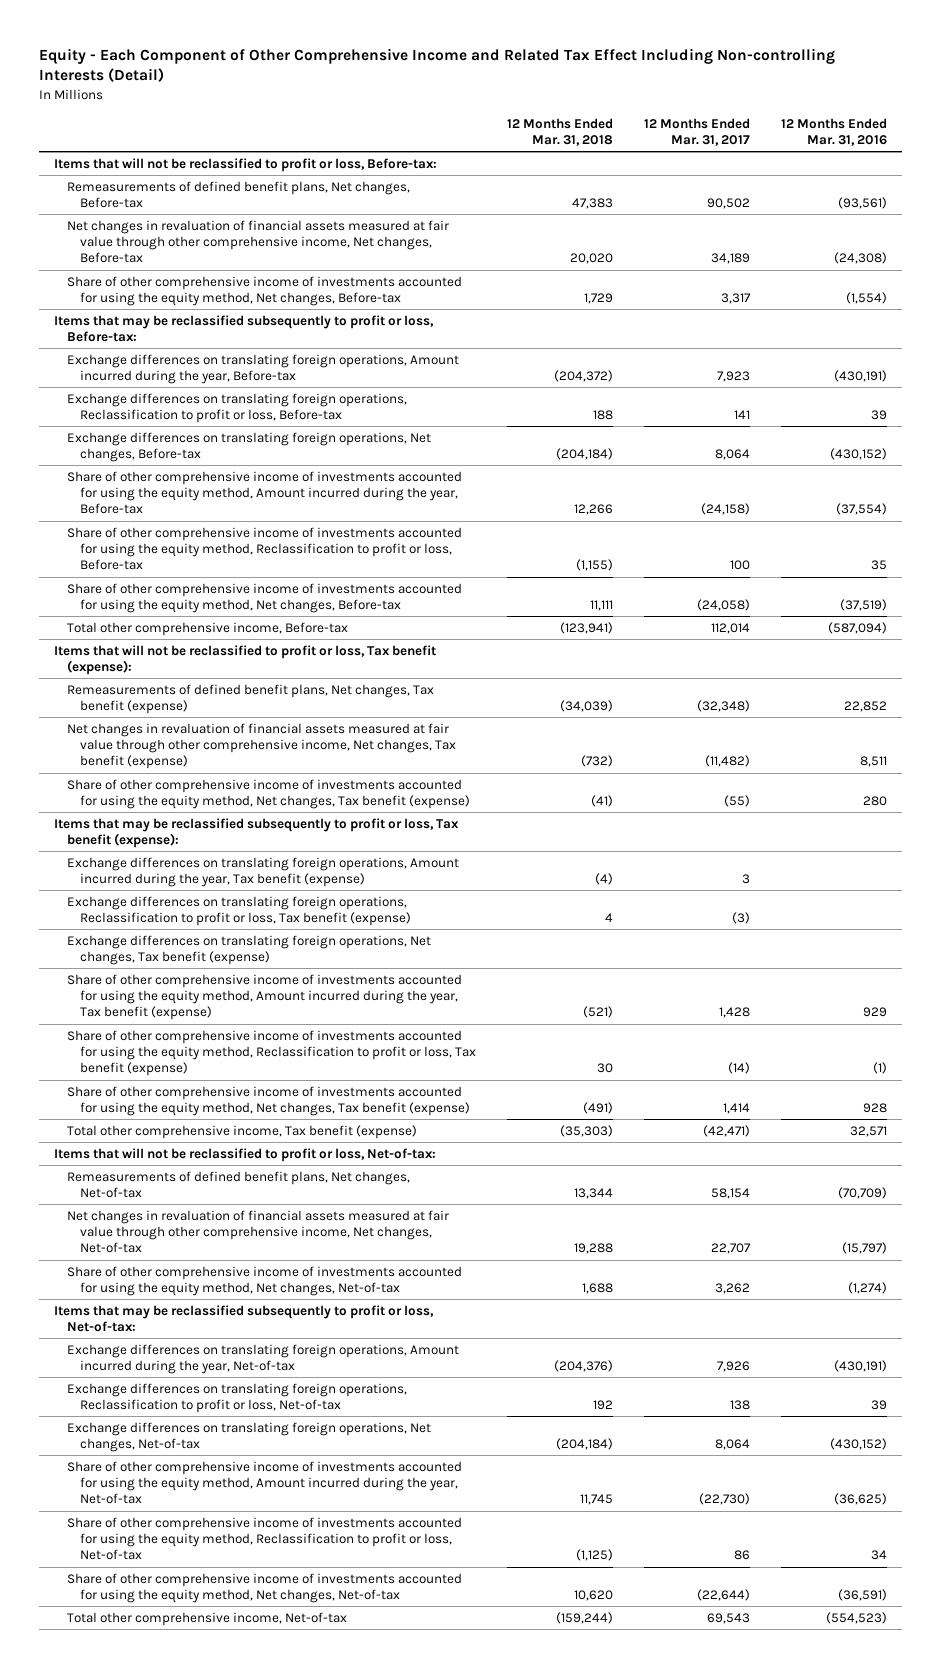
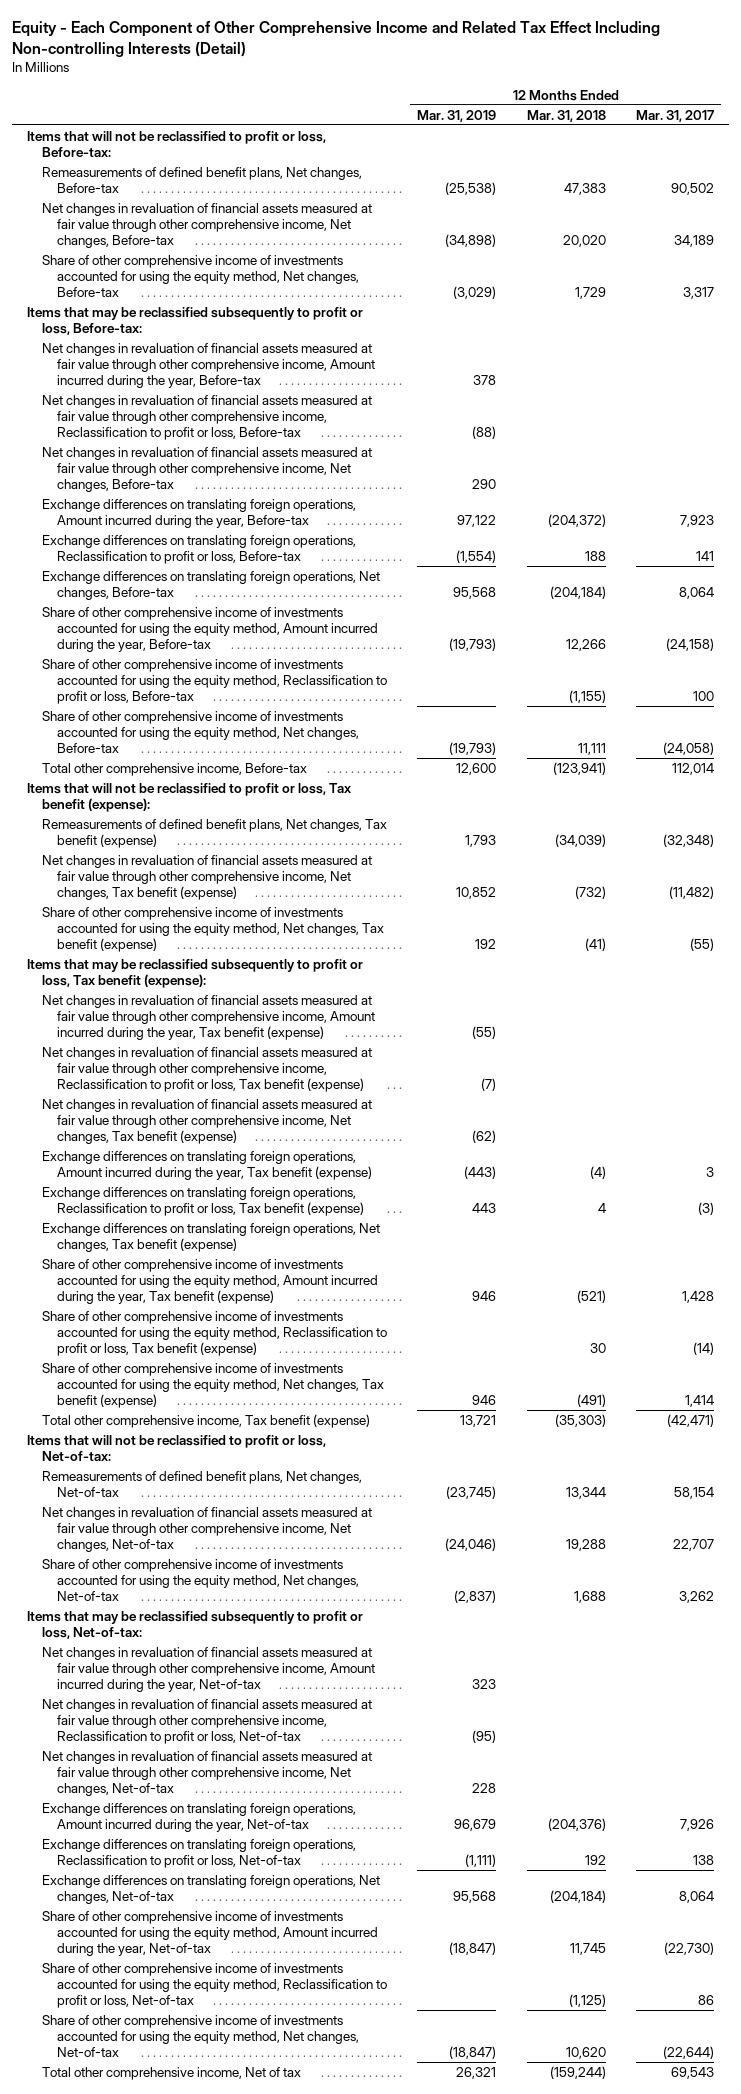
[780,117,887,146] 12 Months Ended Mar. 31, 2016 -> none
none -> [417,109,497,122] Mar. 31, 2019
none -> [42,342,376,389] Net changes in revaluation of financial assets measured at fair value through other comprehensive income, Amount incurred during the year, Before-tax
none -> [42,394,373,441] Net changes in revaluation of financial assets measured at fair value through other comprehensive income, Reclassification to profit or loss, Before-tax
none -> [42,446,373,493] Net changes in revaluation of financial assets measured at fair value through other comprehensive income, Net changes, Before-tax
none -> [42,994,376,1041] Net changes in revaluation of financial assets measured at fair value through other comprehensive income, Amount incurred during the year, Tax benefit (expense)
none -> [42,1046,373,1093] Net changes in revaluation of financial assets measured at fair value through other comprehensive income, Reclassification to profit or loss, Tax benefit (expense)
none -> [42,1098,373,1145] Net changes in revaluation of financial assets measured at fair value through other comprehensive income, Net changes, Tax benefit (expense)
none -> [42,1646,376,1693] Net changes in revaluation of financial assets measured at fair value through other comprehensive income, Amount incurred during the year, Net-of-tax
none -> [42,1698,373,1745] Net changes in revaluation of financial assets measured at fair value through other comprehensive income, Reclassification to profit or loss, Net-of-tax
none -> [42,1750,373,1797] Net changes in revaluation of financial assets measured at fair value through other comprehensive income, Net changes, Net-of-tax
[66,1611,347,1626] Total other comprehensive income, Net-of-tax -> [42,2066,302,2080] Total other comprehensive income, Net of tax

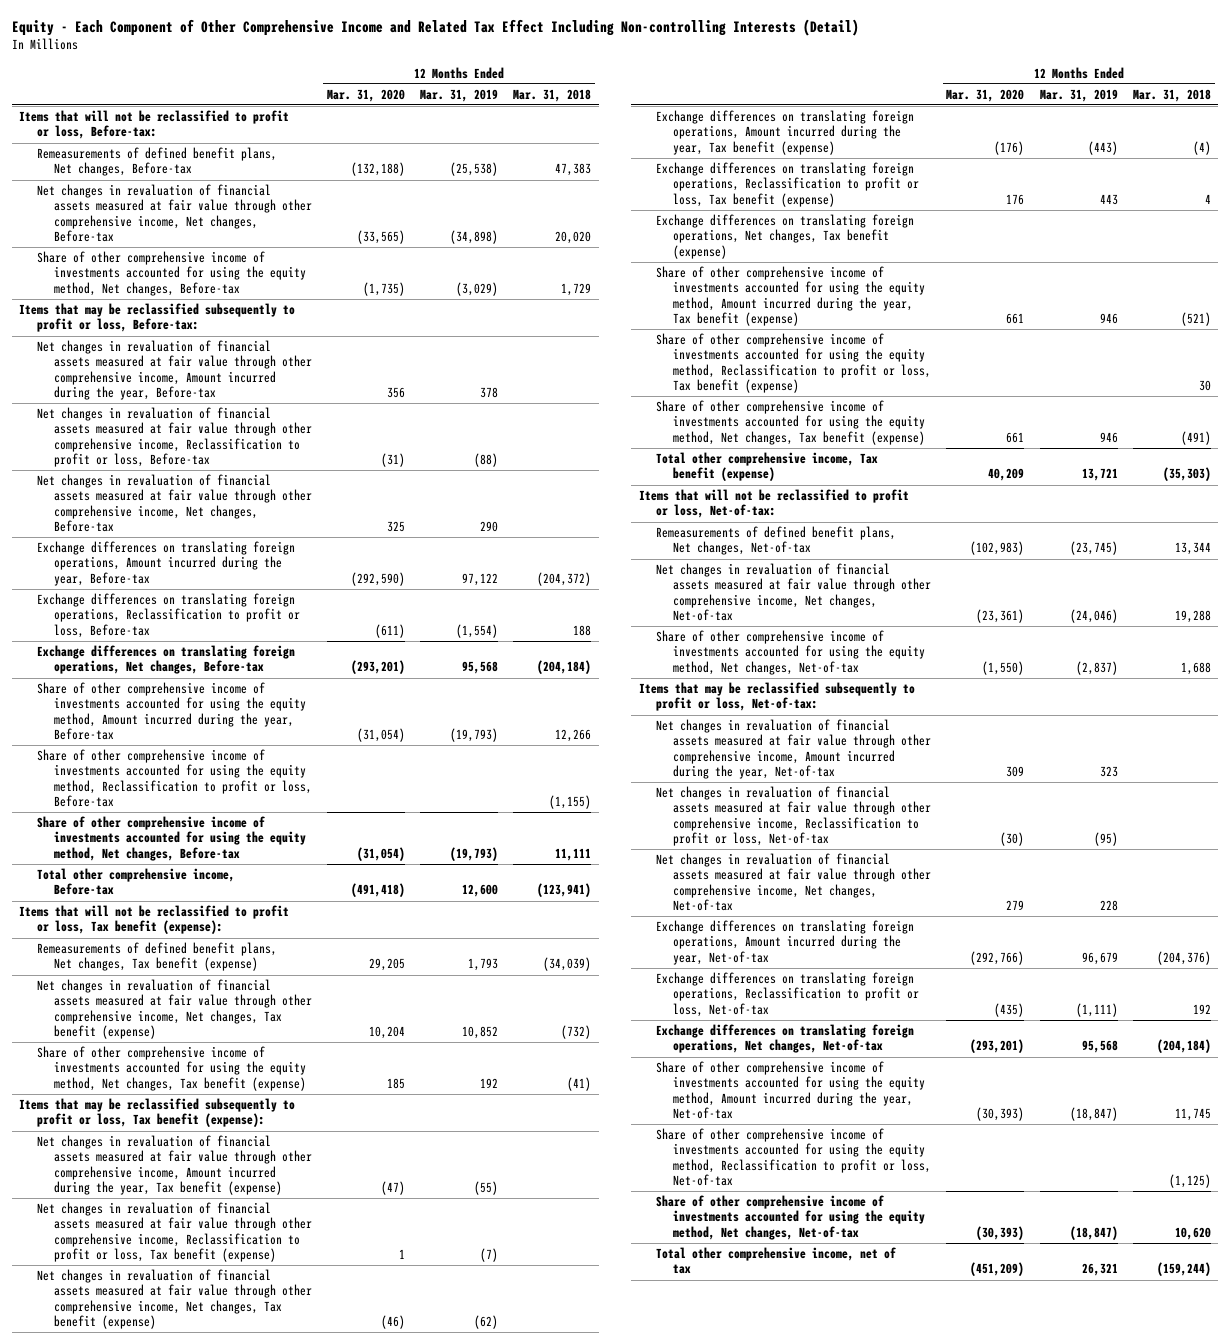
[635,109,714,122] Mar. 31, 2017 -> none
none -> [326,88,405,102] Mar. 31, 2020
[42,2066,302,2080] Total other comprehensive income, Net of tax -> [655,1247,896,1275] Total other comprehensive income, net of tax

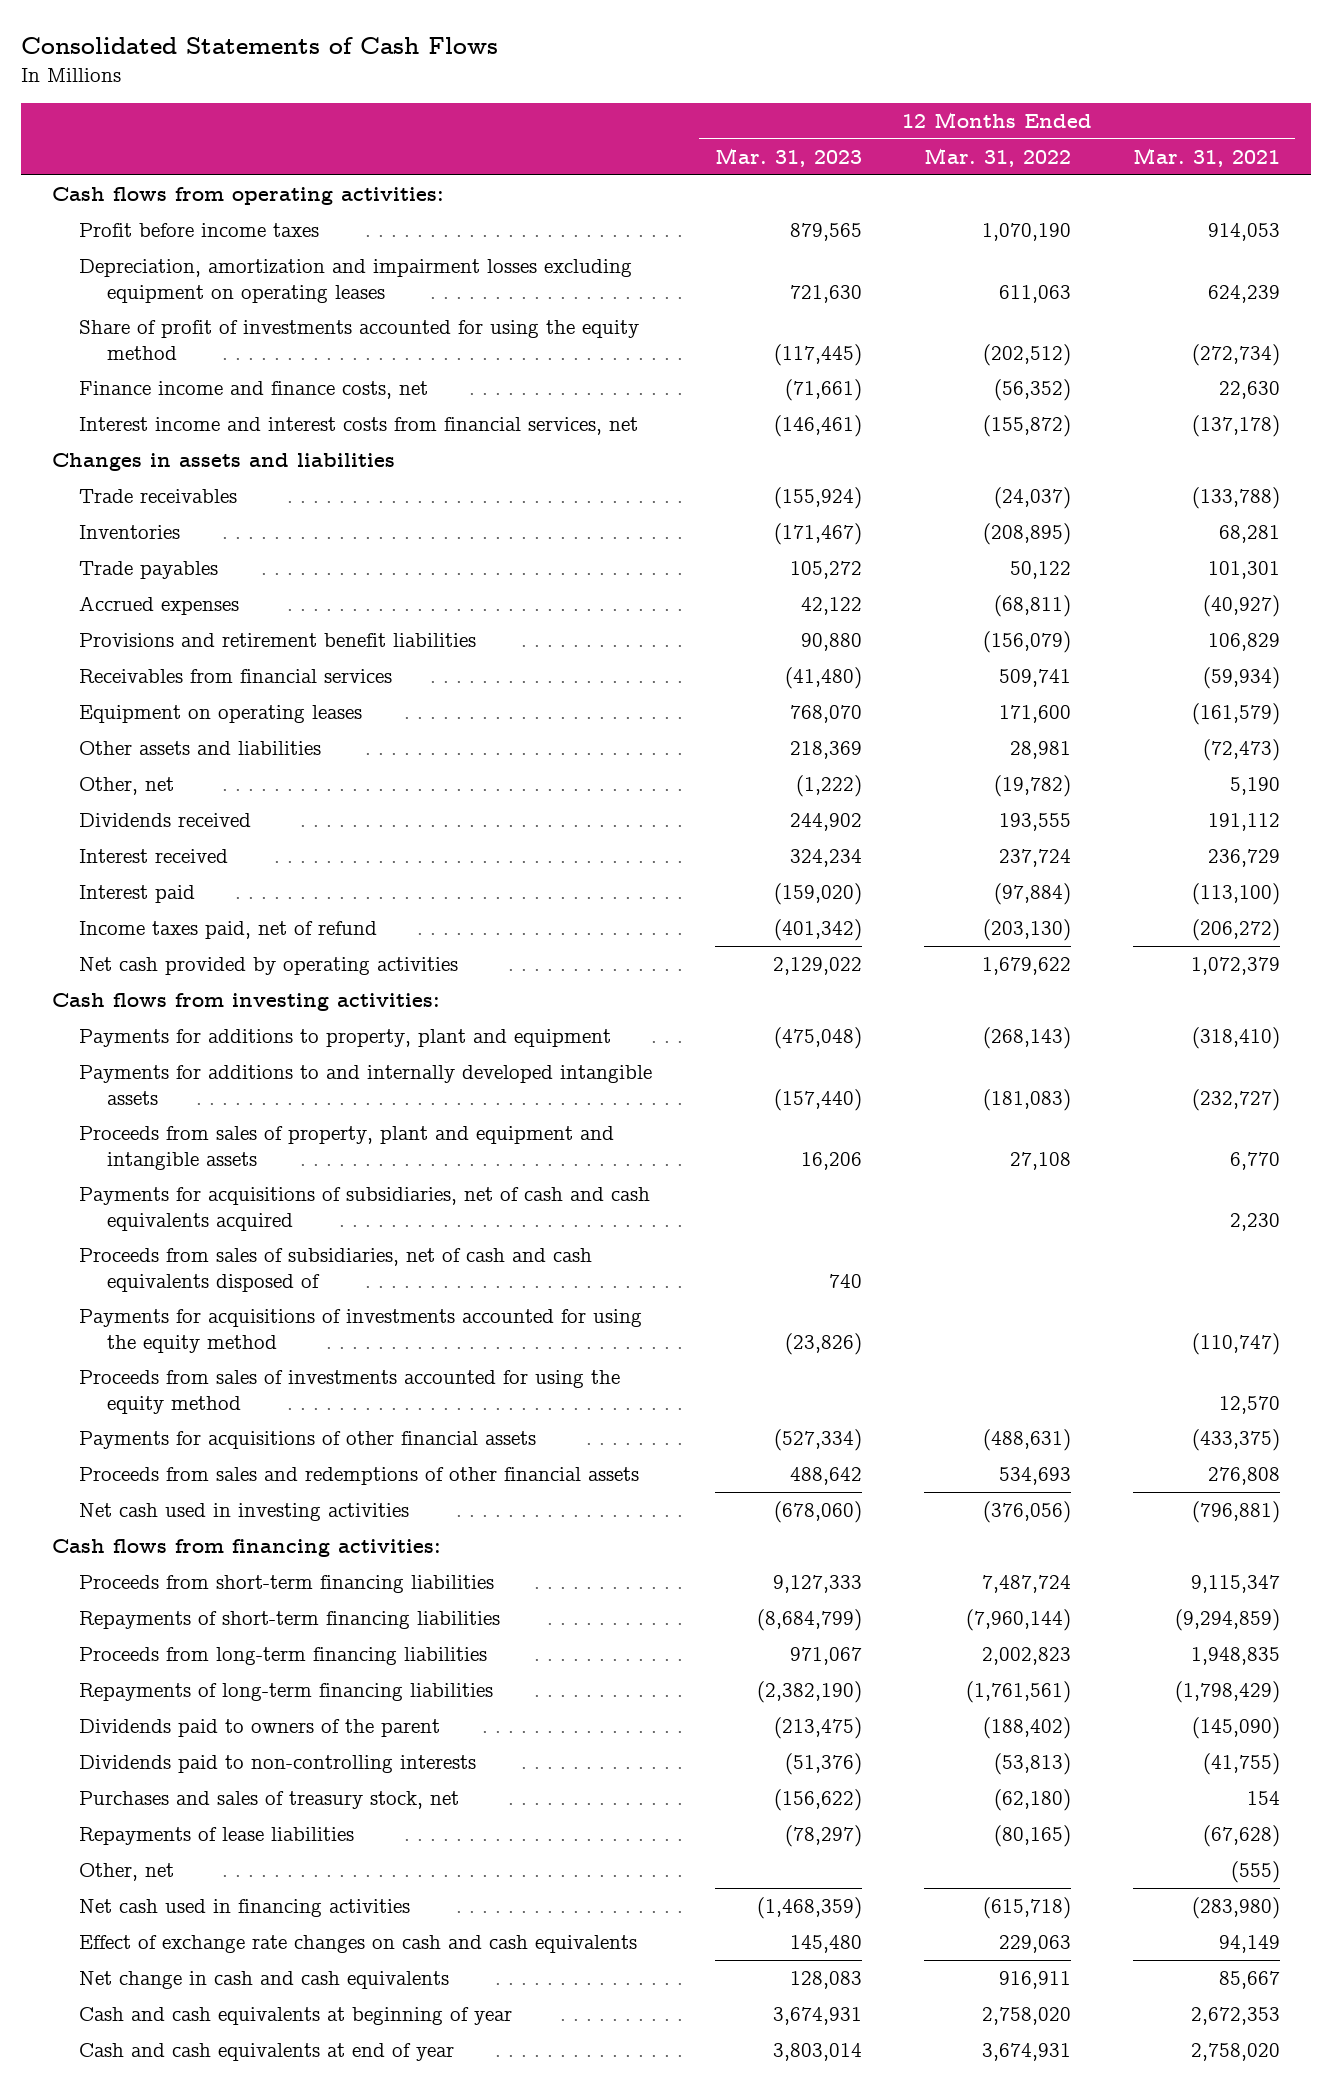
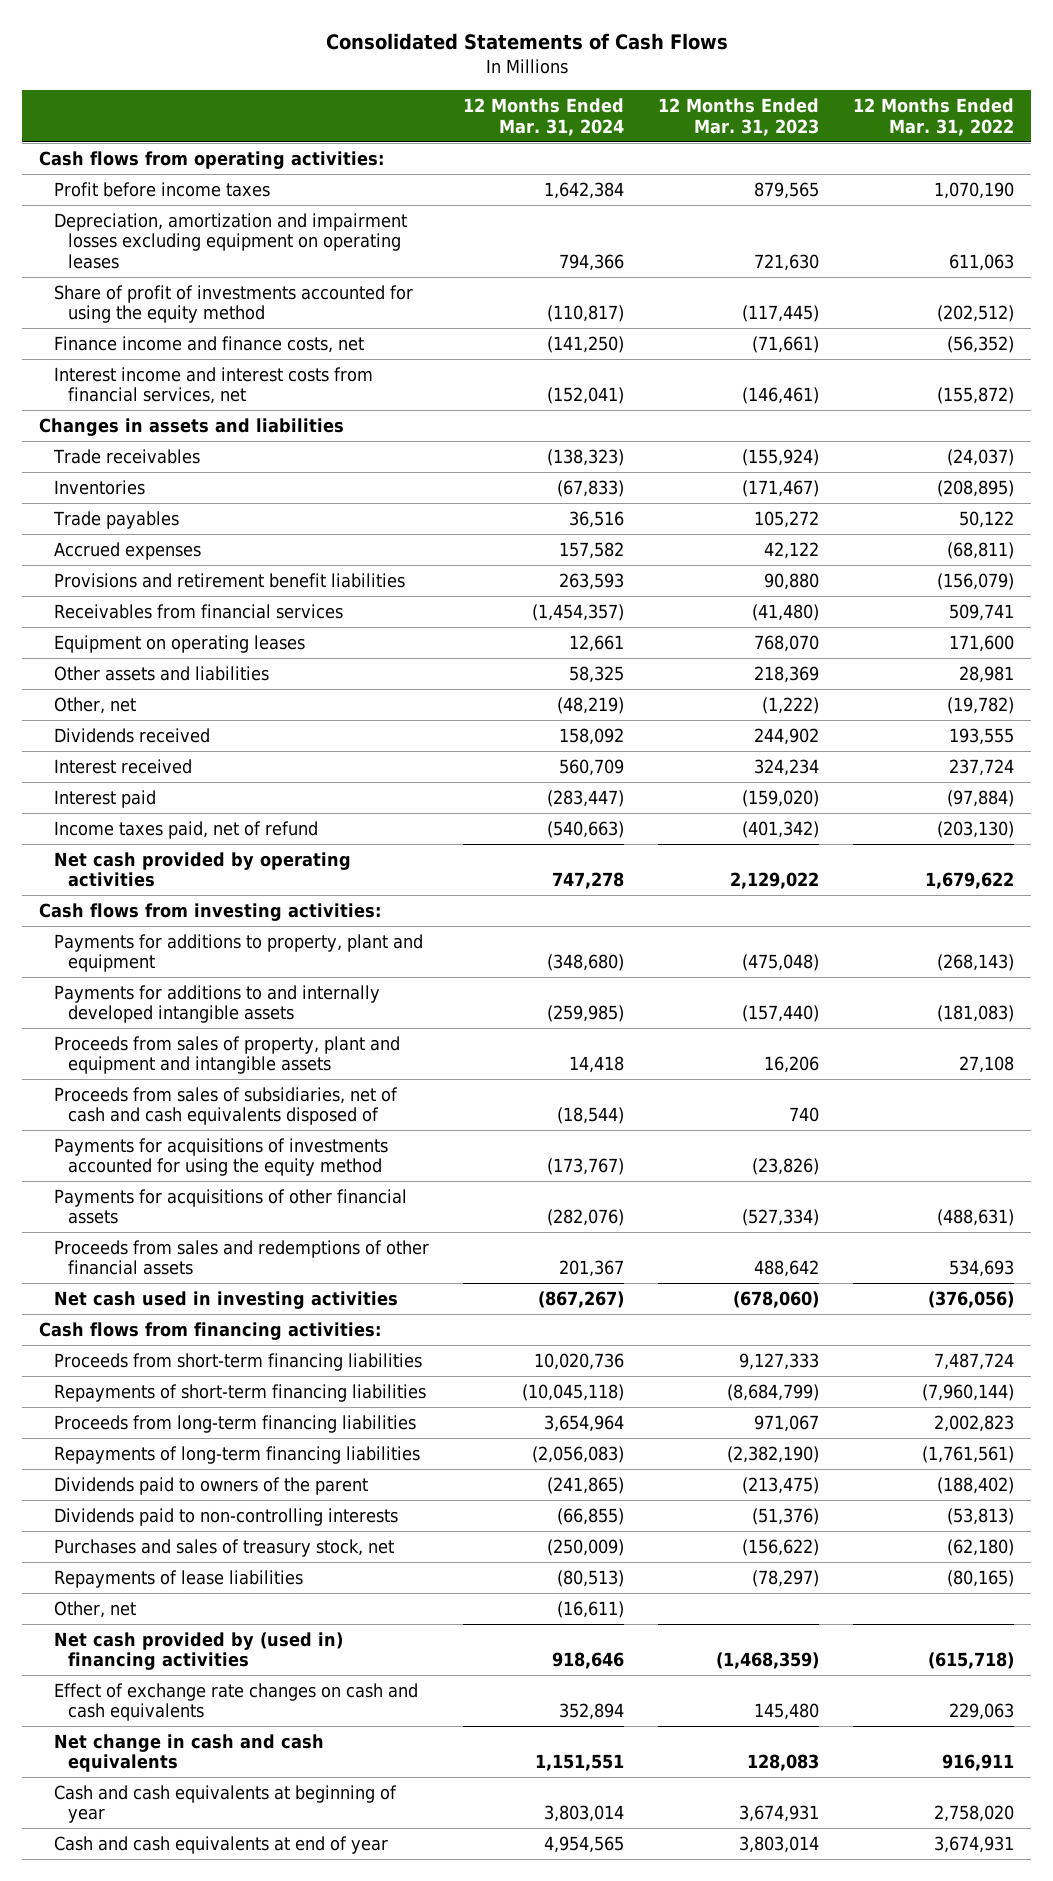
[1132,148,1280,168] Mar. 31, 2021 -> none
none -> [462,98,624,136] 12 Months Ended Mar. 31, 2024
[79,1187,651,1231] Payments for acquisitions of subsidiaries, net of cash and cash equivalents acquired -> none
[79,1370,621,1414] Proceeds from sales of investments accounted for using the equity method -> none
[79,1899,411,1918] Net cash used in financing activities -> [53,1631,343,1671] Net cash provided by (used in) financing activities

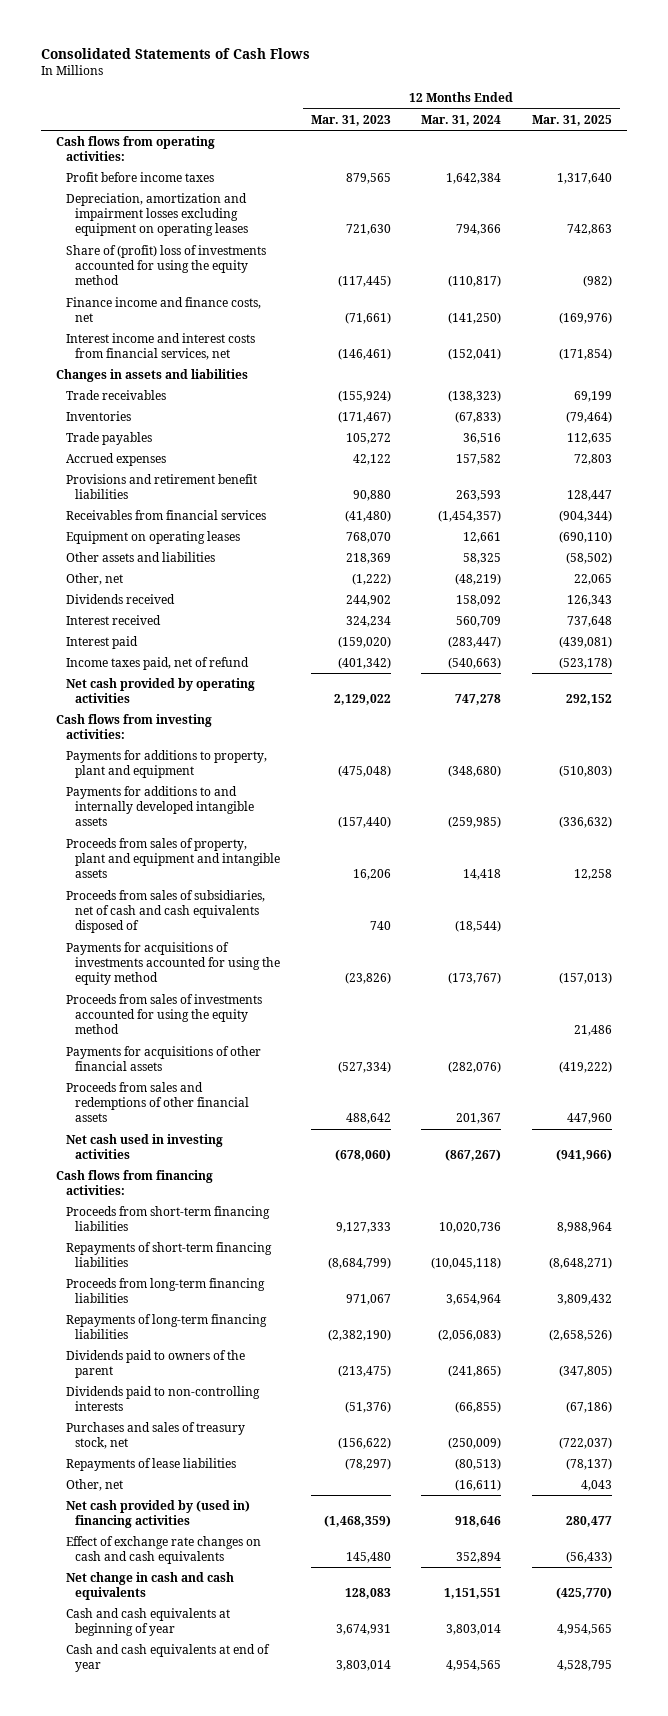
[853,98,1015,136] 12 Months Ended Mar. 31, 2022 -> none
none -> [531,114,612,126] Mar. 31, 2025
[53,284,413,324] Share of profit of investments accounted for using the equity method -> [65,244,266,286] Share of (profit) loss of investments accounted for using the equity method
none -> [65,993,262,1035] Proceeds from sales of investments accounted for using the equity method

